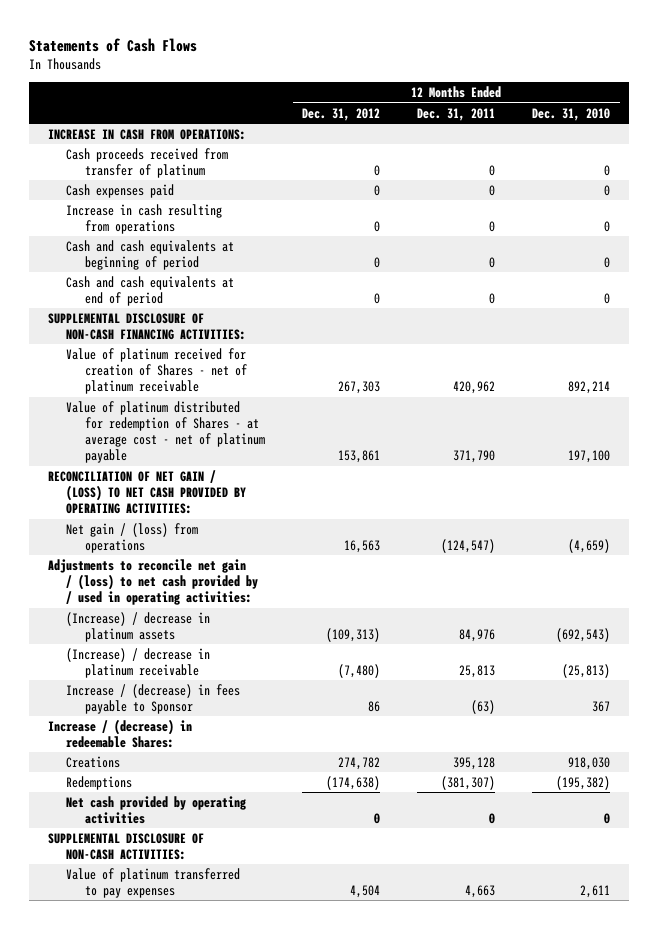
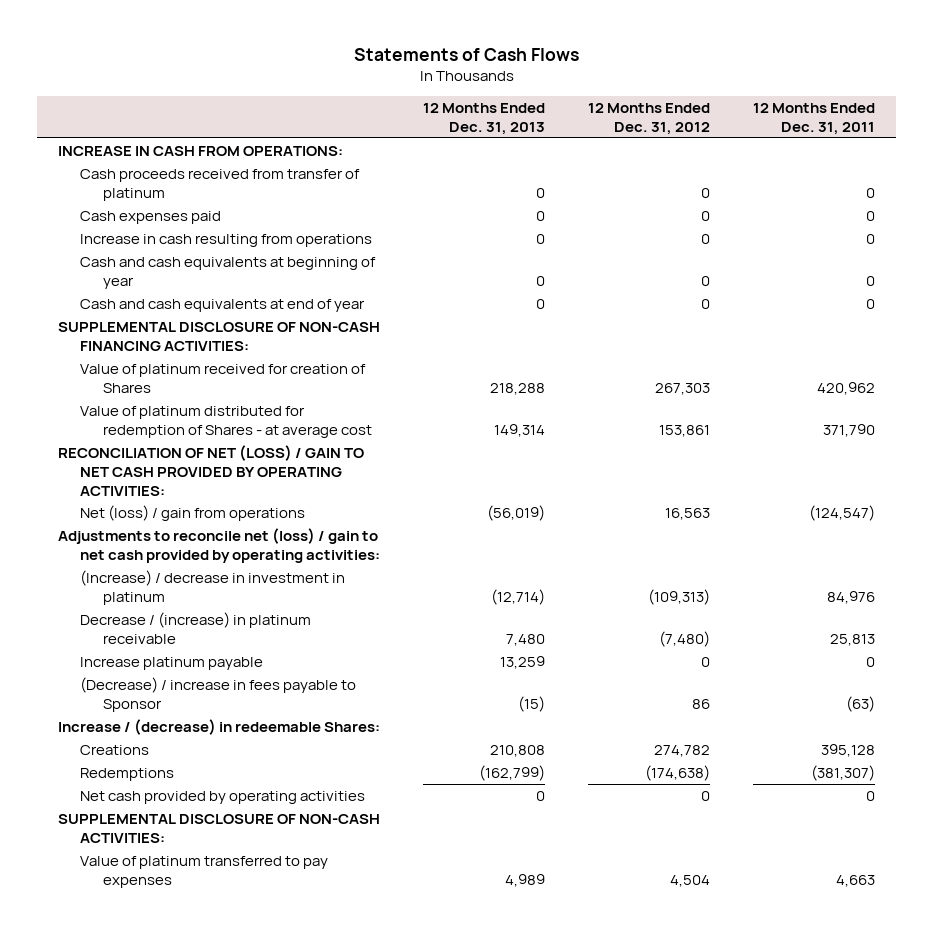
[532,107,611,121] Dec. 31, 2010 -> none
none -> [423,103,546,136] 12 Months Ended Dec. 31, 2013
[66,239,235,271] Cash and cash equivalents at beginning of period -> [80,256,377,289] Cash and cash equivalents at beginning of year
[66,275,235,307] Cash and cash equivalents at end of period -> [80,298,366,312] Cash and cash equivalents at end of year
[66,347,247,395] Value of platinum received for creation of Shares - net of platinum receivable -> [80,363,367,393] Value of platinum received for creation of Shares
[66,400,265,464] Value of platinum distributed for redemption of Shares - at average cost - net of platinum payable -> [80,405,372,438] Value of platinum distributed for redemption of Shares - at average cost
[48,469,247,515] RECONCILIATION OF NET GAIN / (LOSS) TO NET CASH PROVIDED BY OPERATING ACTIVITIES: -> [58,444,365,496] RECONCILIATION OF NET (LOSS) / GAIN TO NET CASH PROVIDED BY OPERATING ACTIVITIES:
[66,522,199,554] Net gain / (loss) from operations -> [80,504,306,521] Net (loss) / gain from operations
[48,558,259,606] Adjustments to reconcile net gain / (loss) to net cash provided by / used in operating activities: -> [58,527,381,563] Adjustments to reconcile net (loss) / gain to net cash provided by operating activities:
[66,611,211,643] (Increase) / decrease in platinum assets -> [80,569,346,605] (Increase) / decrease in investment in platinum
[66,647,211,679] (Increase) / decrease in platinum receivable -> [80,611,312,644] Decrease / (increase) in platinum receivable
none -> [80,656,264,670] Increase platinum payable
[66,683,241,715] Increase / (decrease) in fees payable to Sponsor -> [80,676,357,712] (Decrease) / increase in fees payable to Sponsor

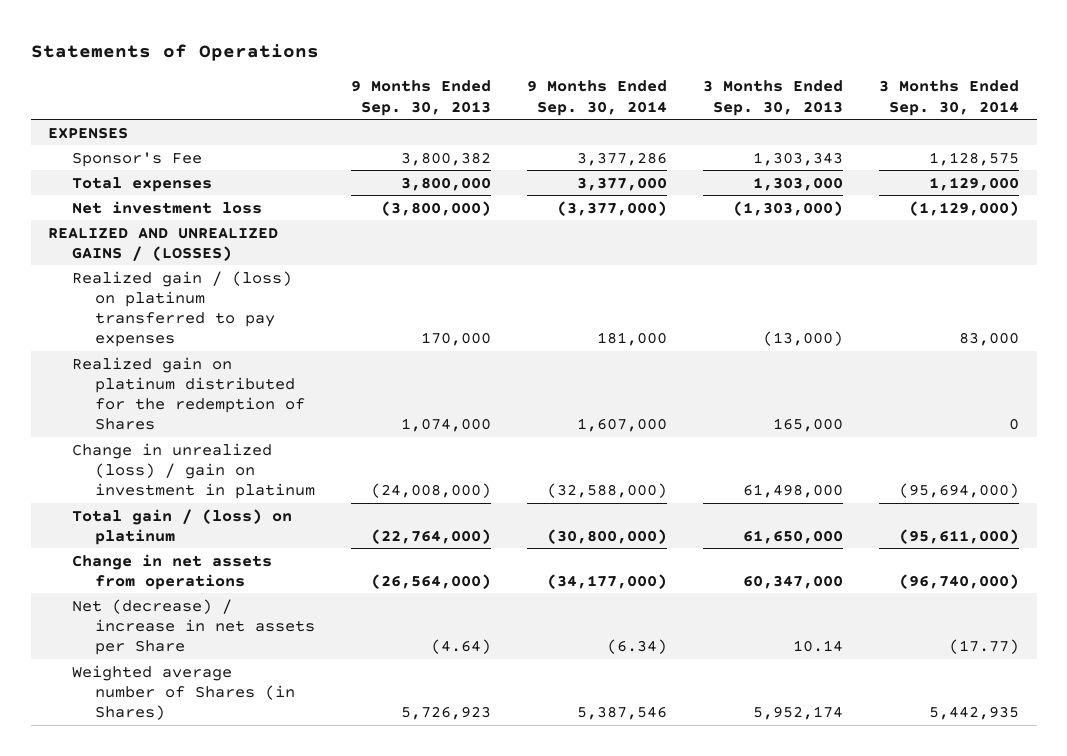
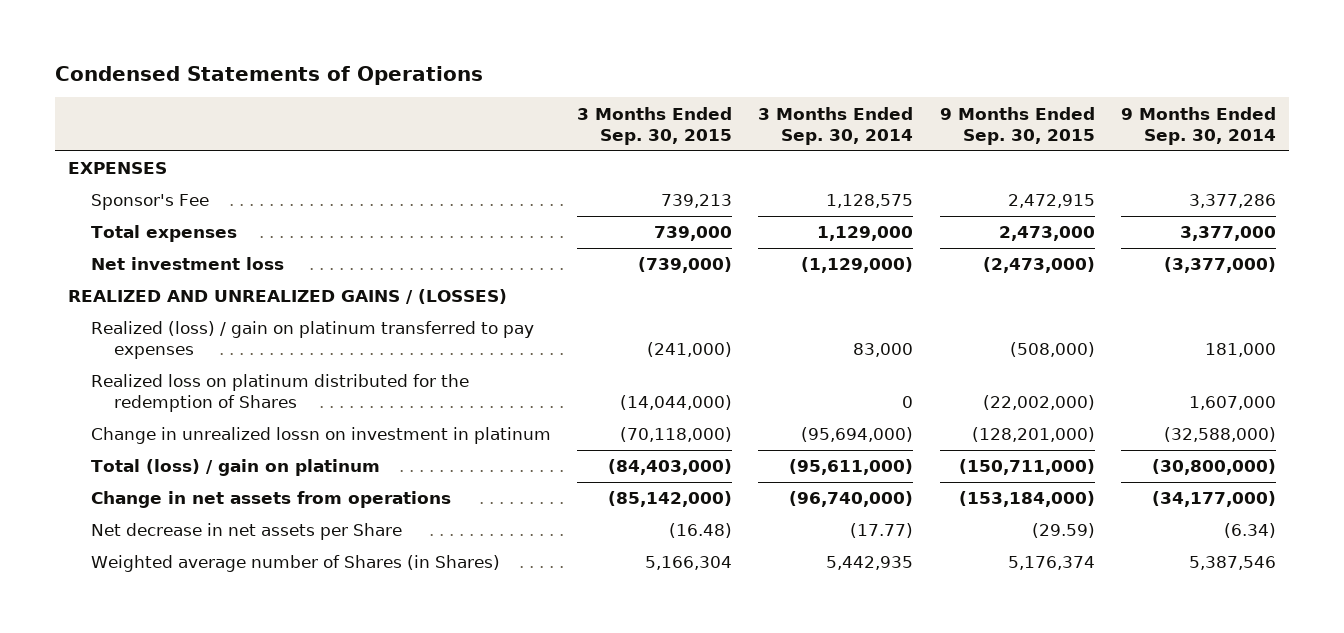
[30,43,319,61] Statements of Operations -> [54,65,483,85] Condensed Statements of Operations
[351,80,492,116] 9 Months Ended Sep. 30, 2013 -> none
[702,80,843,116] 3 Months Ended Sep. 30, 2013 -> none
none -> [577,106,733,145] 3 Months Ended Sep. 30, 2015
none -> [939,106,1095,145] 9 Months Ended Sep. 30, 2015
[71,270,292,348] Realized gain / (loss) on platinum transferred to pay expenses -> [90,321,534,360] Realized (loss) / gain on platinum transferred to pay expenses
[71,356,306,431] Realized gain on platinum distributed for the redemption of Shares -> [90,374,469,413] Realized loss on platinum distributed for the redemption of Shares
[71,442,316,499] Change in unrealized (loss) / gain on investment in platinum -> [90,427,551,445] Change in unrealized lossn on investment in platinum
[71,508,292,545] Total gain / (loss) on platinum -> [90,459,380,477] Total (loss) / gain on platinum
[71,598,316,655] Net (decrease) / increase in net assets per Share -> [90,523,402,541] Net decrease in net assets per Share

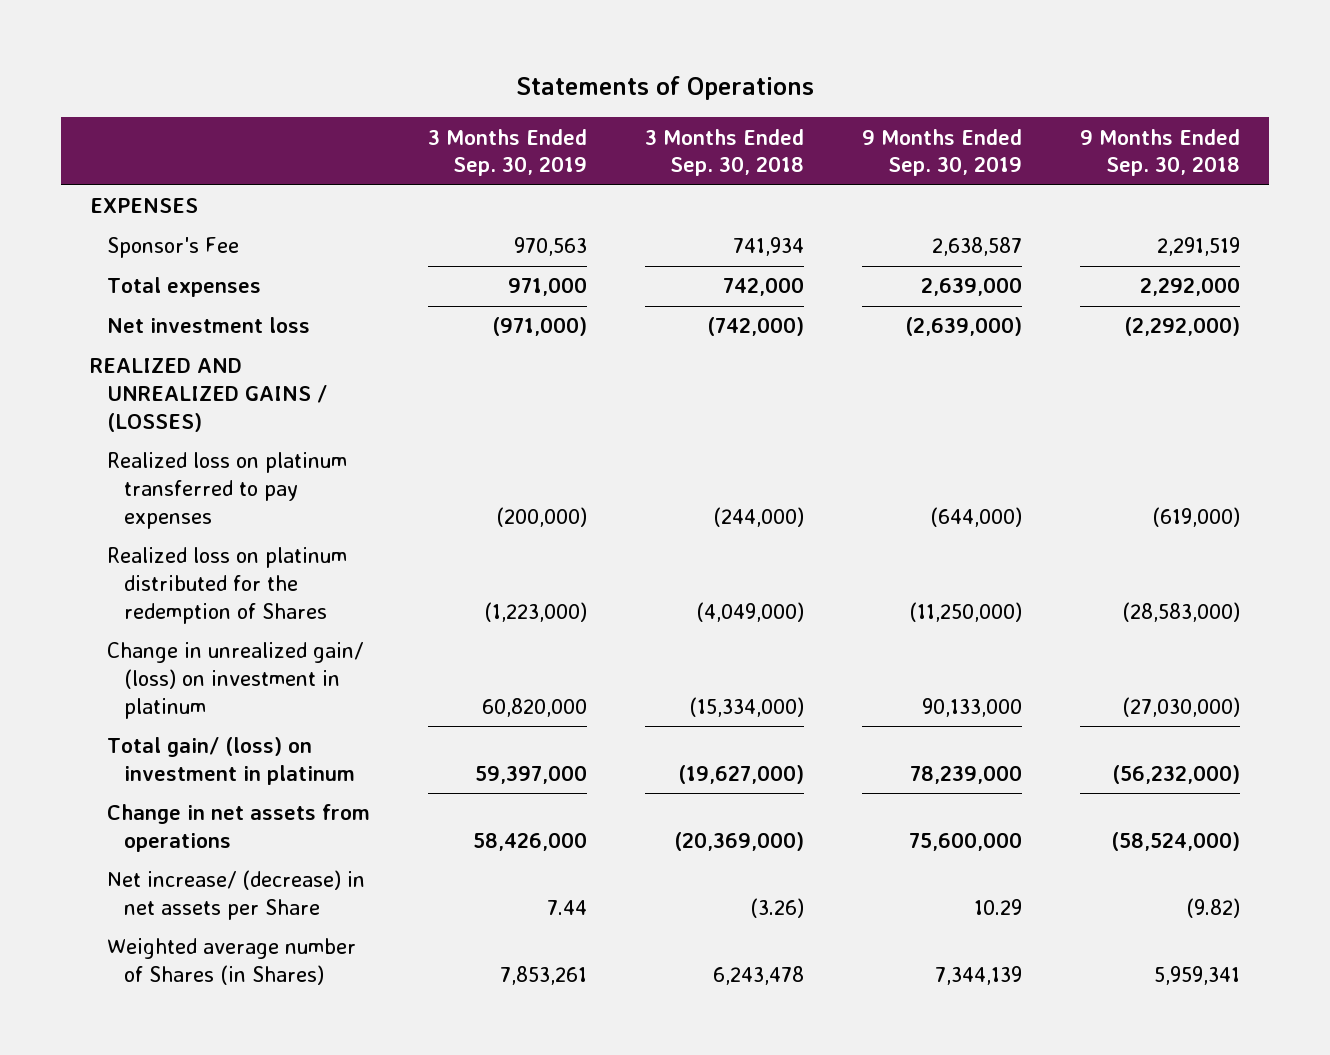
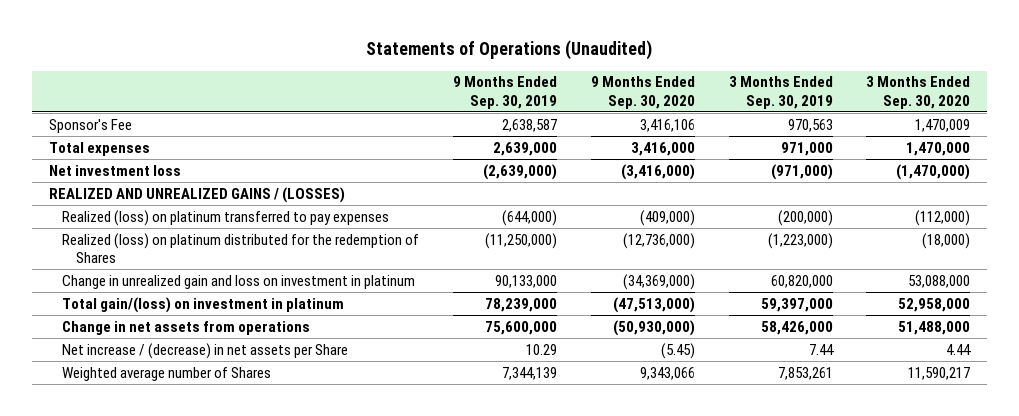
[516,76,815,101] Statements of Operations -> [366,40,653,61] Statements of Operations (Unaudited)
[645,128,805,177] 3 Months Ended Sep. 30, 2018 -> none
[1080,128,1241,177] 9 Months Ended Sep. 30, 2018 -> none
none -> [590,76,695,109] 9 Months Ended Sep. 30, 2020
none -> [866,76,971,109] 3 Months Ended Sep. 30, 2020
[90,198,199,214] EXPENSES -> none
[106,452,347,529] Realized loss on platinum transferred to pay expenses -> [62,209,390,226] Realized (loss) on platinum transferred to pay expenses
[106,547,347,624] Realized loss on platinum distributed for the redemption of Shares -> [62,232,420,264] Realized (loss) on platinum distributed for the redemption of Shares
[106,642,363,719] Change in unrealized gain/ (loss) on investment in platinum -> [62,274,416,289] Change in unrealized gain and loss on investment in platinum
[106,737,355,786] Total gain/ (loss) on investment in platinum -> [62,296,345,313] Total gain/(loss) on investment in platinum
[106,870,365,921] Net increase/ (decrease) in net assets per Share -> [62,342,349,359] Net increase / (decrease) in net assets per Share
[106,938,356,986] Weighted average number of Shares (in Shares) -> [62,366,272,381] Weighted average number of Shares

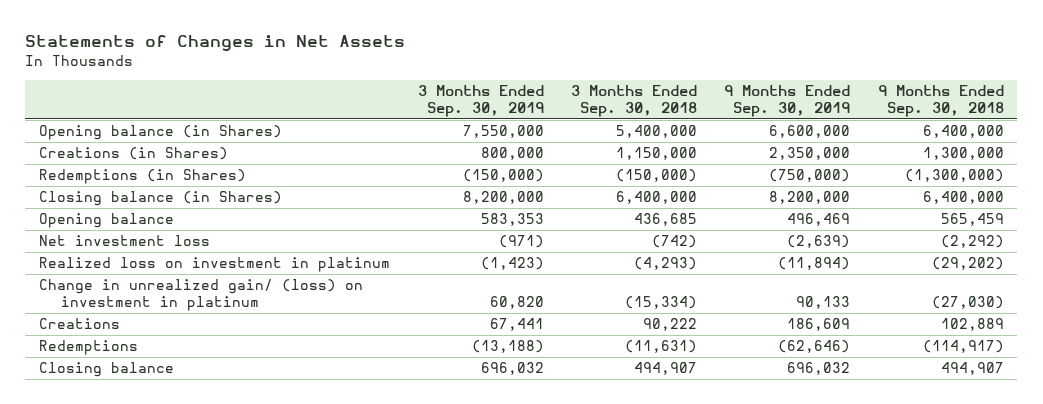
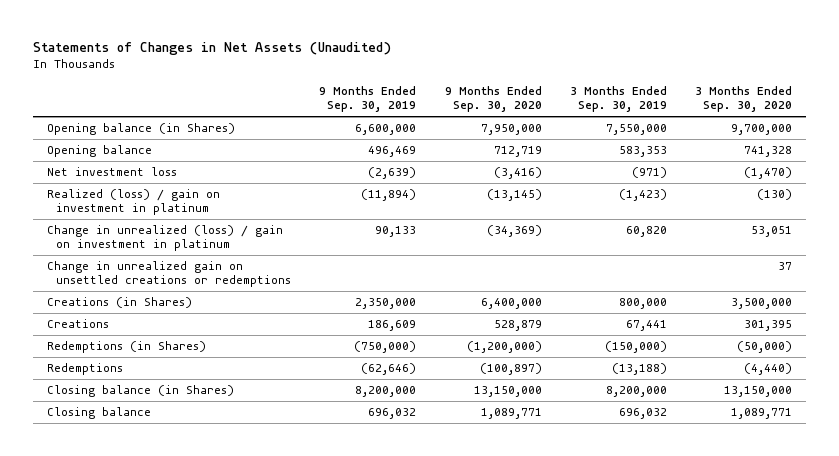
[25,34,406,51] Statements of Changes in Net Assets -> [33,41,392,55] Statements of Changes in Net Assets (Unaudited)
[570,84,697,117] 3 Months Ended Sep. 30, 2018 -> none
[877,84,1004,117] 9 Months Ended Sep. 30, 2018 -> none
none -> [444,86,542,113] 9 Months Ended Sep. 30, 2020
none -> [694,86,792,113] 3 Months Ended Sep. 30, 2020
[39,257,391,273] Realized loss on investment in platinum -> [47,189,221,216] Realized (loss) / gain on investment in platinum
[39,279,364,312] Change in unrealized gain/ (loss) on investment in platinum -> [47,225,284,252] Change in unrealized (loss) / gain on investment in platinum
none -> [47,261,292,288] Change in unrealized gain on unsettled creations or redemptions
[39,147,229,161] Creations (in Shares) -> [47,297,193,309] Creations (in Shares)
[39,169,247,185] Redemptions (in Shares) -> [47,341,207,354] Redemptions (in Shares)
[39,191,283,207] Closing balance (in Shares) -> [47,385,235,398] Closing balance (in Shares)

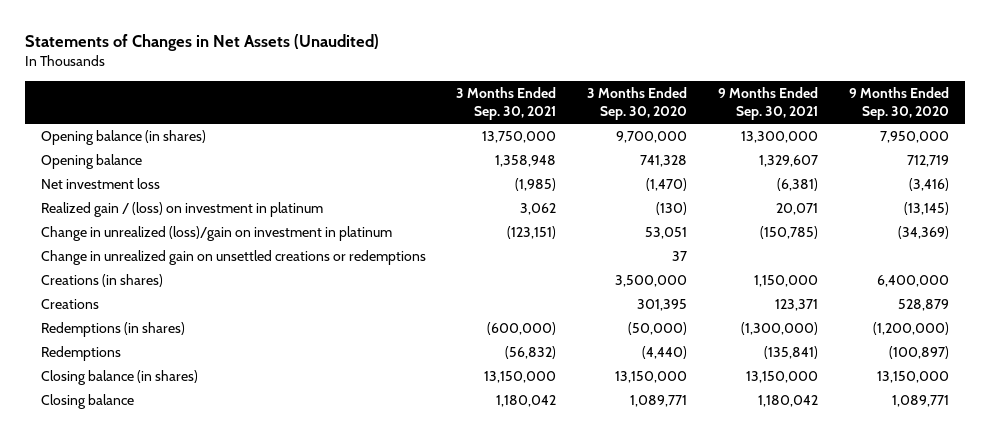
[319,86,417,113] 9 Months Ended Sep. 30, 2019 -> none
[569,86,667,113] 3 Months Ended Sep. 30, 2019 -> none
none -> [456,86,557,120] 3 Months Ended Sep. 30, 2021
none -> [718,86,819,120] 9 Months Ended Sep. 30, 2021
[47,123,236,136] Opening balance (in Shares) -> [40,130,206,146] Opening balance (in shares)
[47,189,221,216] Realized (loss) / gain on investment in platinum -> [40,202,323,218] Realized gain / (loss) on investment in platinum
[47,225,284,252] Change in unrealized (loss) / gain on investment in platinum -> [40,226,392,242] Change in unrealized (loss)/gain on investment in platinum
[47,297,193,309] Creations (in Shares) -> [40,274,163,288] Creations (in shares)
[47,341,207,354] Redemptions (in Shares) -> [40,322,185,338] Redemptions (in shares)
[47,385,235,398] Closing balance (in Shares) -> [40,370,198,386] Closing balance (in shares)

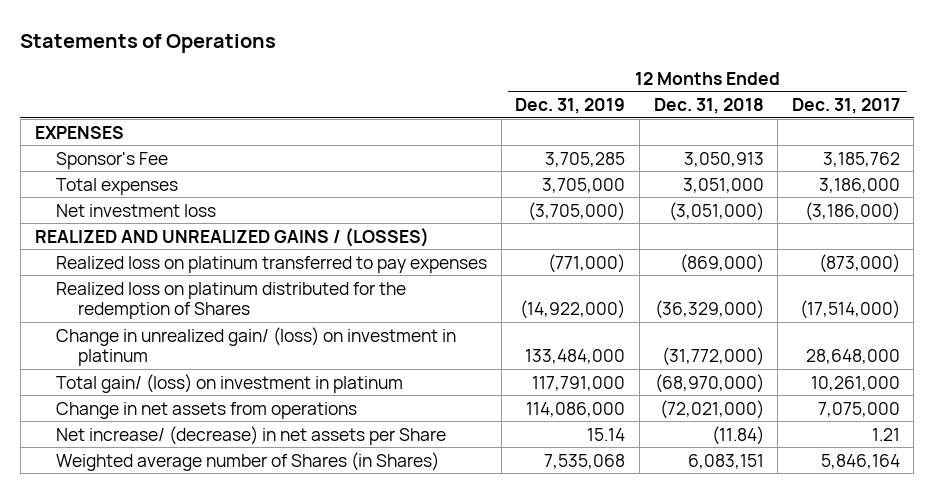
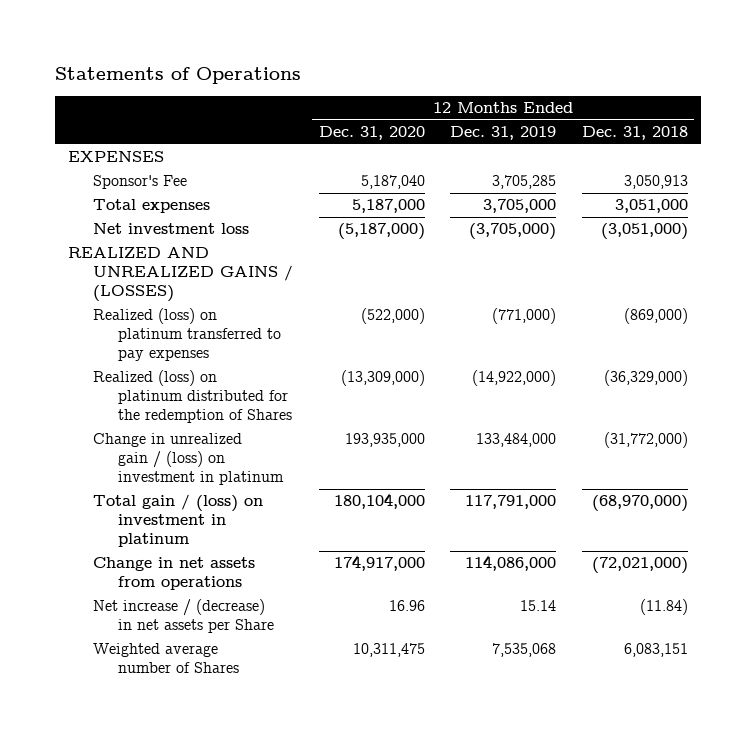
[791,97,900,114] Dec. 31, 2017 -> none
none -> [318,126,425,141] Dec. 31, 2020
[56,255,488,273] Realized loss on platinum transferred to pay expenses -> [93,308,282,362] Realized (loss) on platinum transferred to pay expenses
[56,281,407,320] Realized loss on platinum distributed for the redemption of Shares -> [93,370,293,424] Realized (loss) on platinum distributed for the redemption of Shares
[56,326,457,367] Change in unrealized gain/ (loss) on investment in platinum -> [93,433,285,486] Change in unrealized gain / (loss) on investment in platinum
[56,373,404,393] Total gain/ (loss) on investment in platinum -> [93,494,264,548] Total gain / (loss) on investment in platinum
[56,425,447,445] Net increase/ (decrease) in net assets per Share -> [93,599,275,634] Net increase / (decrease) in net assets per Share
[56,451,440,471] Weighted average number of Shares (in Shares) -> [93,643,240,674] Weighted average number of Shares

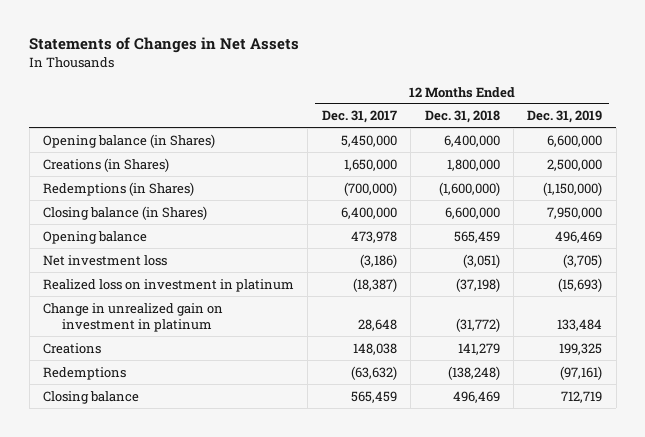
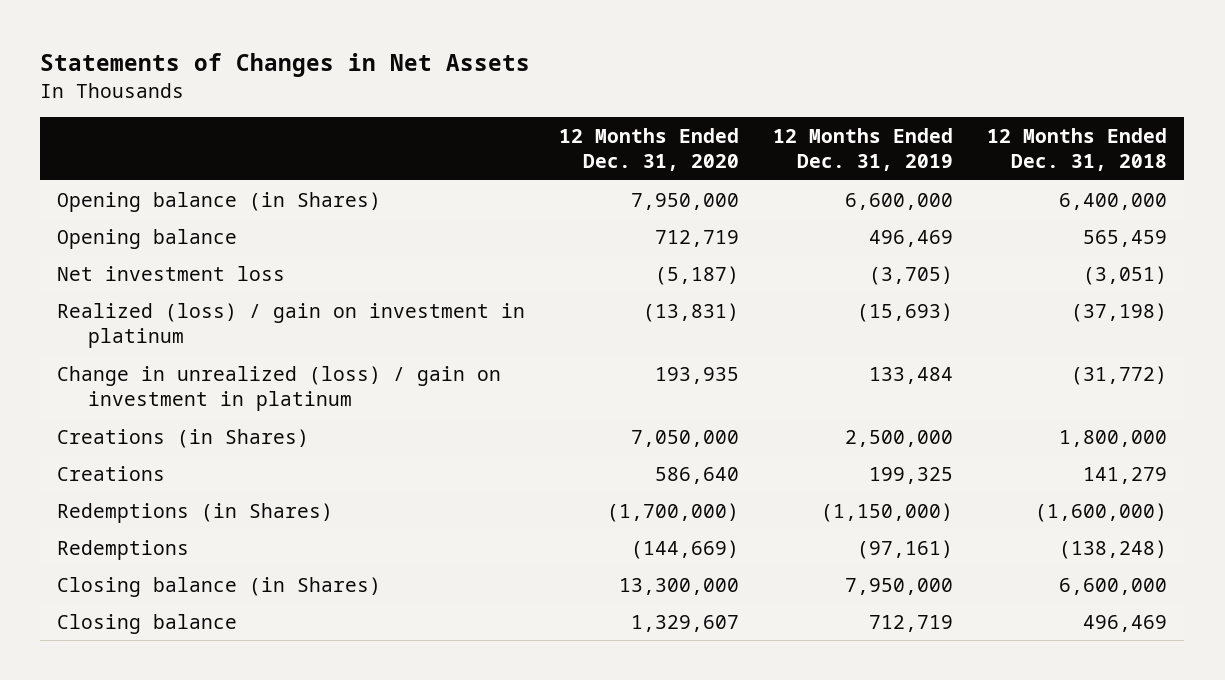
[321,110,397,124] Dec. 31, 2017 -> none
none -> [559,128,740,172] 12 Months Ended Dec. 31, 2020
[42,278,294,292] Realized loss on investment in platinum -> [57,302,526,349] Realized (loss) / gain on investment in platinum
[42,302,223,333] Change in unrealized gain on investment in platinum -> [57,365,502,412] Change in unrealized (loss) / gain on investment in platinum
[42,157,169,172] Creations (in Shares) -> [57,428,310,448] Creations (in Shares)
[42,181,194,196] Redemptions (in Shares) -> [57,502,334,523] Redemptions (in Shares)
[42,205,207,220] Closing balance (in Shares) -> [57,576,382,597] Closing balance (in Shares)

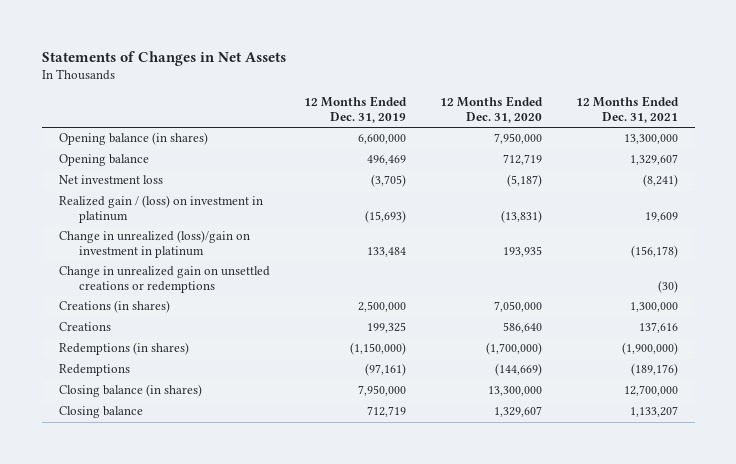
[987,128,1168,172] 12 Months Ended Dec. 31, 2018 -> none
none -> [575,96,679,124] 12 Months Ended Dec. 31, 2021
[57,191,382,212] Opening balance (in Shares) -> [58,132,208,146] Opening balance (in shares)
[57,302,526,349] Realized (loss) / gain on investment in platinum -> [58,195,263,224] Realized gain / (loss) on investment in platinum
[57,365,502,412] Change in unrealized (loss) / gain on investment in platinum -> [58,230,250,259] Change in unrealized (loss)/gain on investment in platinum
none -> [58,266,270,294] Change in unrealized gain on unsettled creations or redemptions
[57,428,310,448] Creations (in Shares) -> [58,300,170,314] Creations (in shares)
[57,502,334,523] Redemptions (in Shares) -> [58,342,189,356] Redemptions (in shares)
[57,576,382,597] Closing balance (in Shares) -> [58,384,202,398] Closing balance (in shares)

